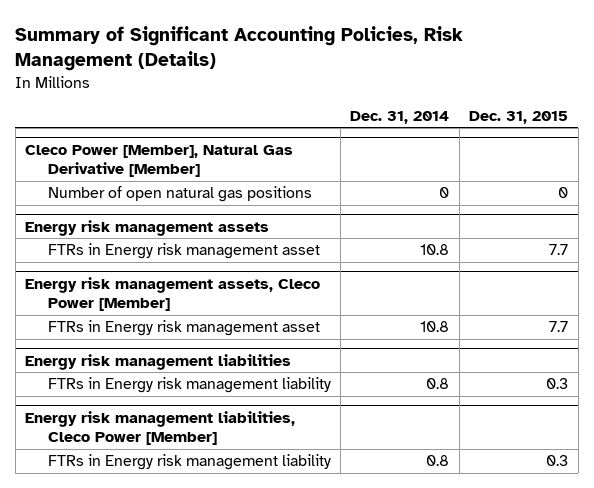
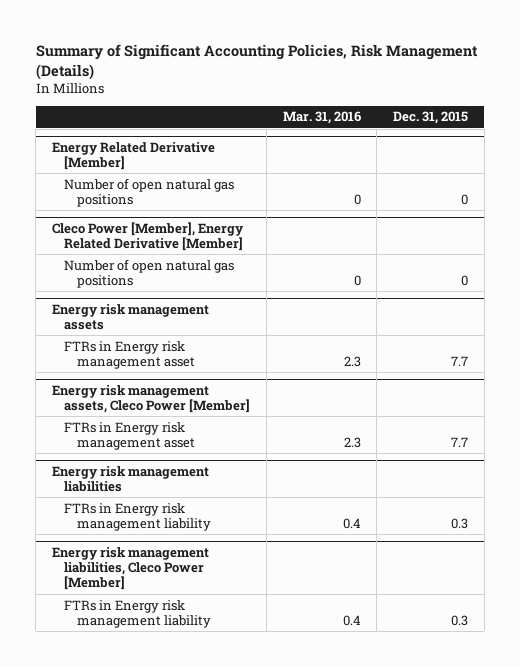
[350,111,450,125] Dec. 31, 2014 -> none
none -> [282,111,361,125] Mar. 31, 2016
[25,145,294,178] Cleco Power [Member], Natural Gas Derivative [Member] -> none
none -> [51,142,215,171] Energy Related Derivative [Member]
none -> [51,222,244,252] Cleco Power [Member], Energy Related Derivative [Member]
none -> [64,258,235,288] Number of open natural gas positions

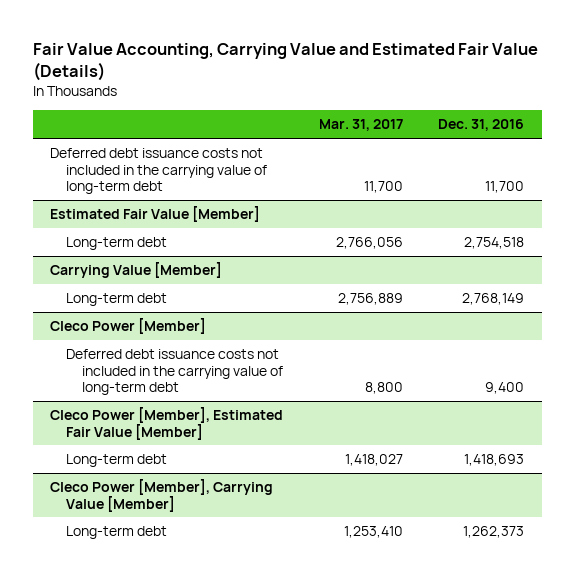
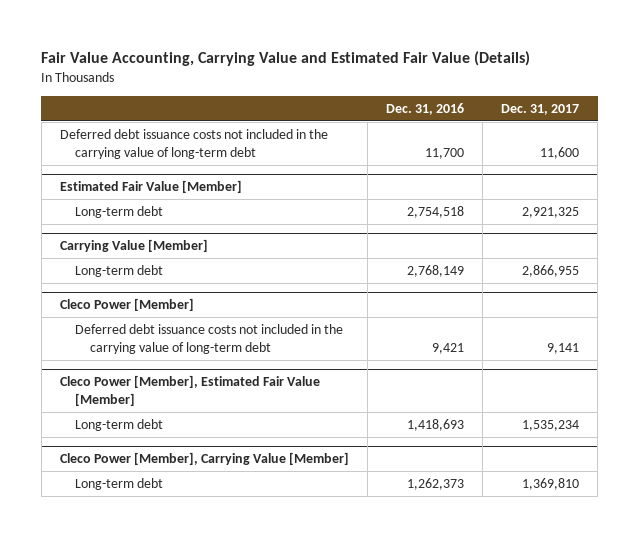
[318,119,403,132] Mar. 31, 2017 -> none
none -> [500,103,579,115] Dec. 31, 2017
[485,382,525,395] 9,400 -> [431,343,464,355] 9,421

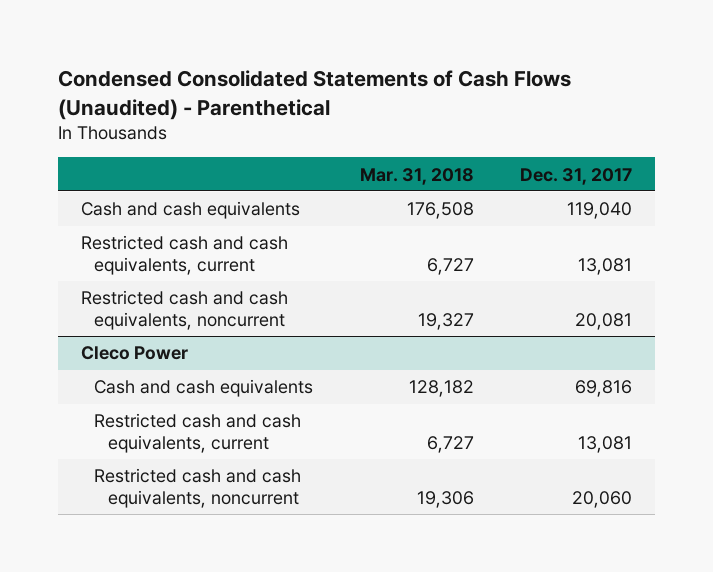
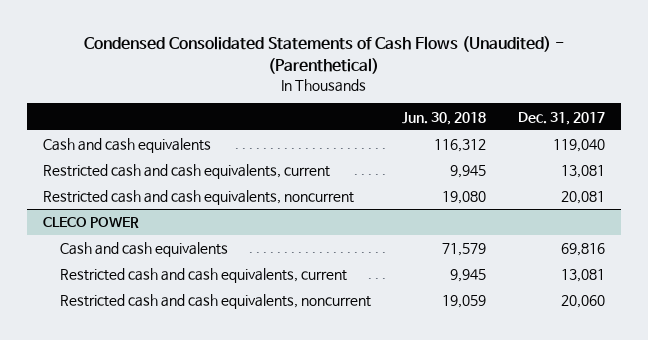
[58,70,572,120] Condensed Consolidated Statements of Cash Flows (Unaudited) - Parenthetical -> [84,36,565,74] Condensed Consolidated Statements of Cash Flows (Unaudited) - (Parenthetical)
[359,167,474,185] Mar. 31, 2018 -> none
none -> [402,111,487,125] Jun. 30, 2018
[81,346,189,361] Cleco Power -> [43,217,140,229] CLECO POWER

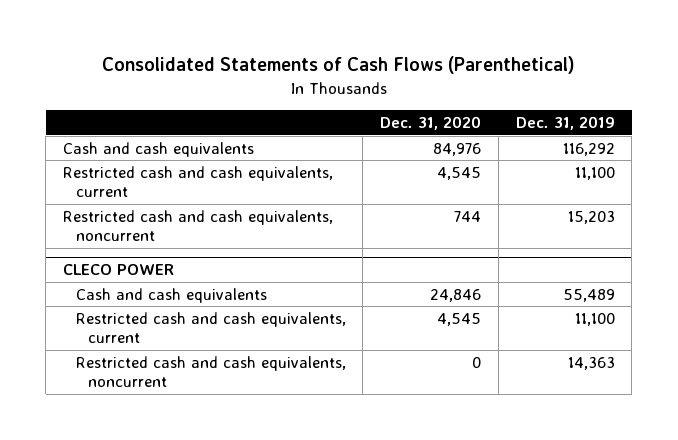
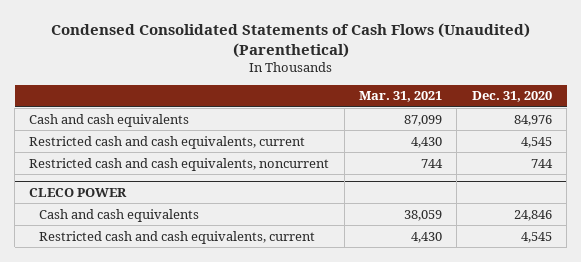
[101,56,575,75] Consolidated Statements of Cash Flows (Parenthetical) -> [50,22,530,58] Condensed Consolidated Statements of Cash Flows (Unaudited) (Parenthetical)
[515,115,615,130] Dec. 31, 2019 -> none
none -> [359,91,443,103] Mar. 31, 2021
[75,355,346,387] Restricted cash and cash equivalents, noncurrent -> none

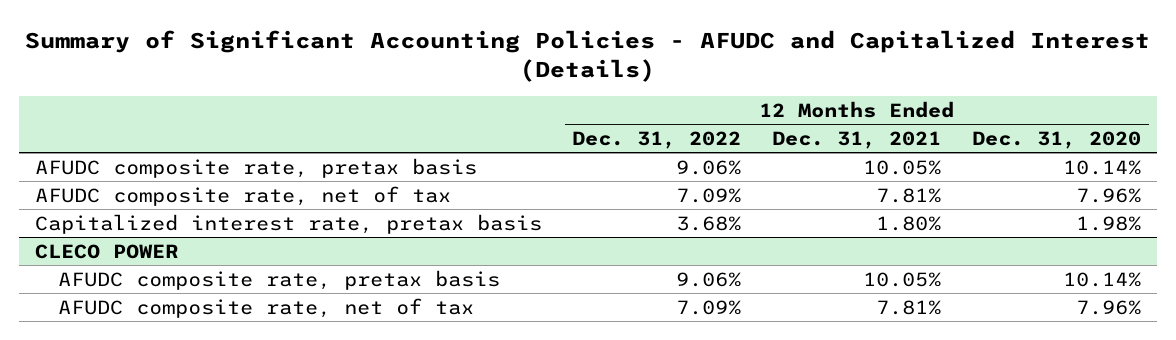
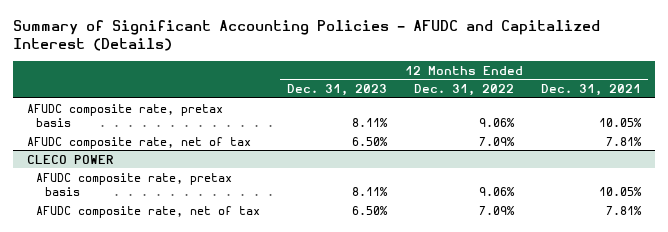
[972,130,1142,149] Dec. 31, 2020 -> none
none -> [287,84,388,97] Dec. 31, 2023
[34,213,542,234] Capitalized interest rate, pretax basis -> none

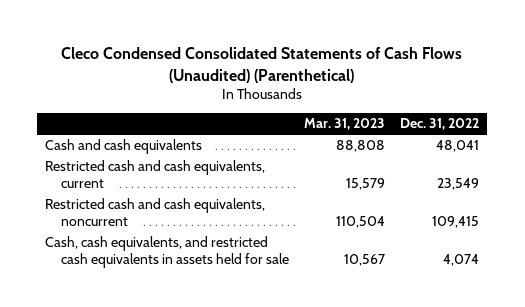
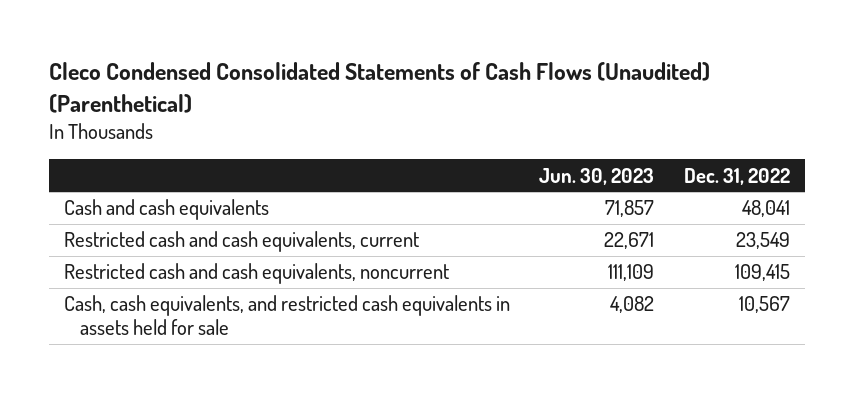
[303,118,385,131] Mar. 31, 2023 -> none
none -> [539,167,655,185] Jun. 30, 2023
[443,254,480,267] 4,074 -> [739,296,791,314] 10,567

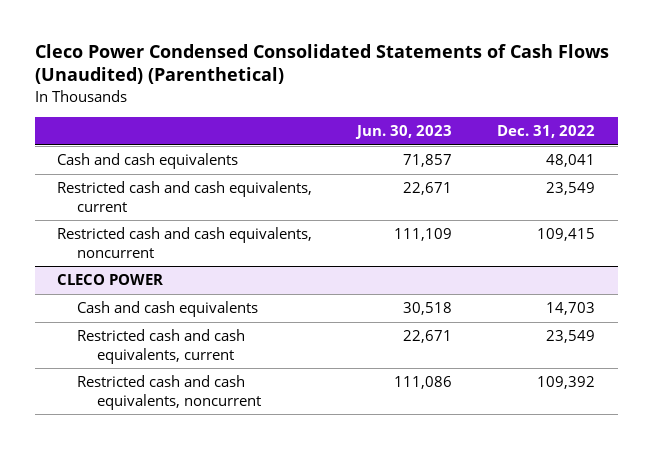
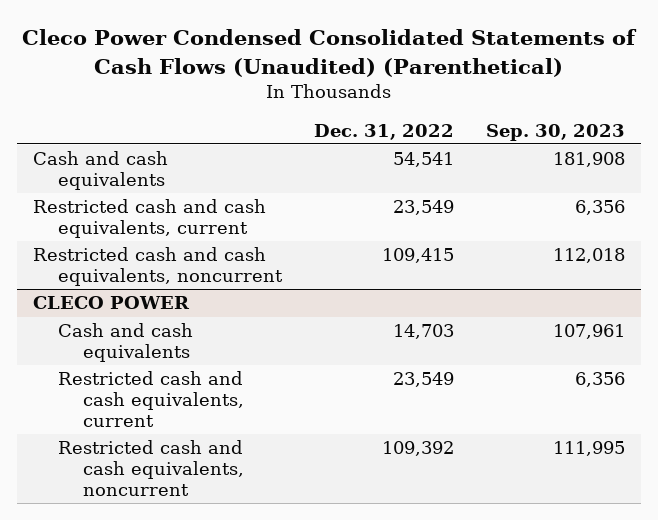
[355,125,453,140] Jun. 30, 2023 -> none
none -> [486,123,626,141] Sep. 30, 2023
[546,154,596,168] 48,041 -> [393,152,455,168] 54,541

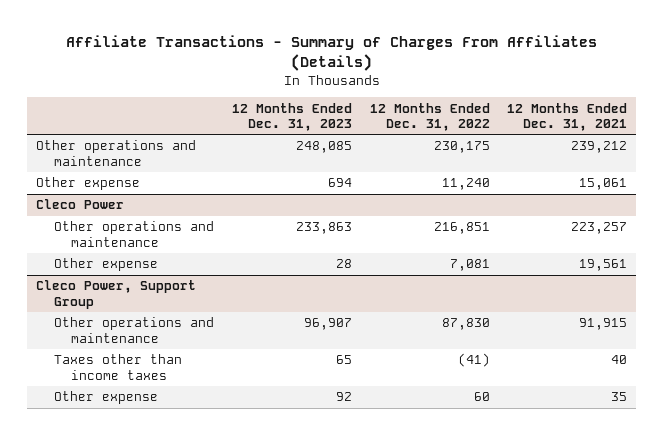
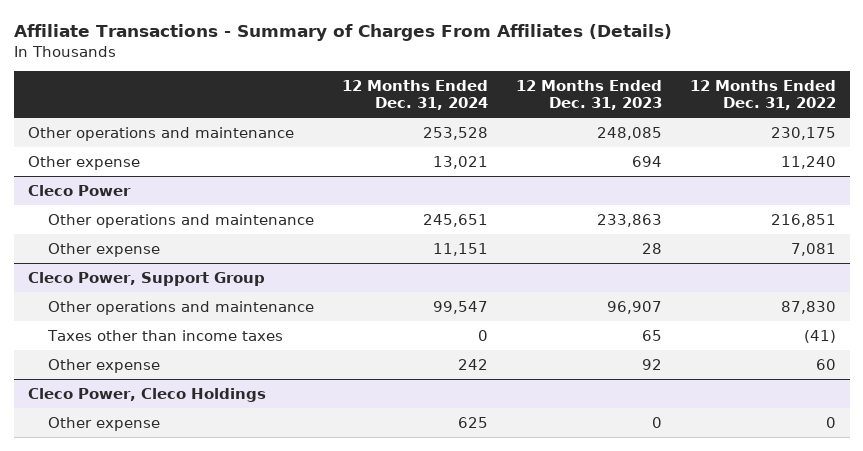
[507,102,628,132] 12 Months Ended Dec. 31, 2021 -> none
none -> [341,80,488,111] 12 Months Ended Dec. 31, 2024
none -> [27,387,266,402] Cleco Power, Cleco Holdings
none -> [47,416,160,431] Other expense

